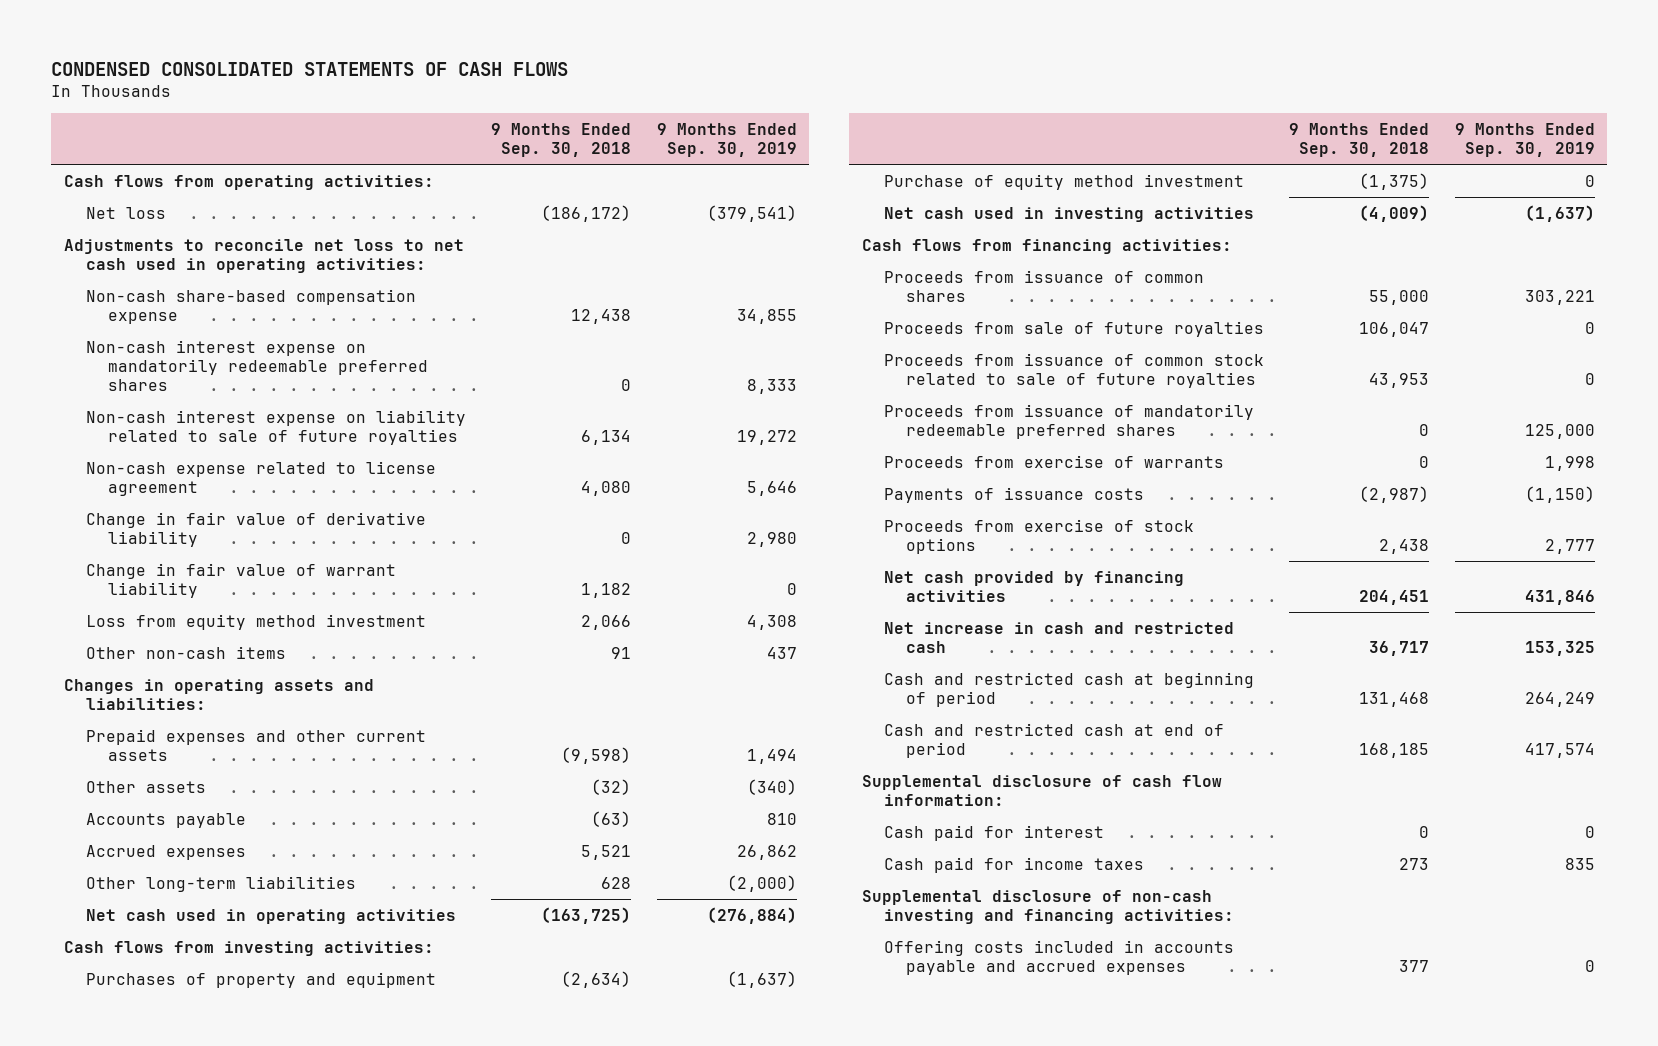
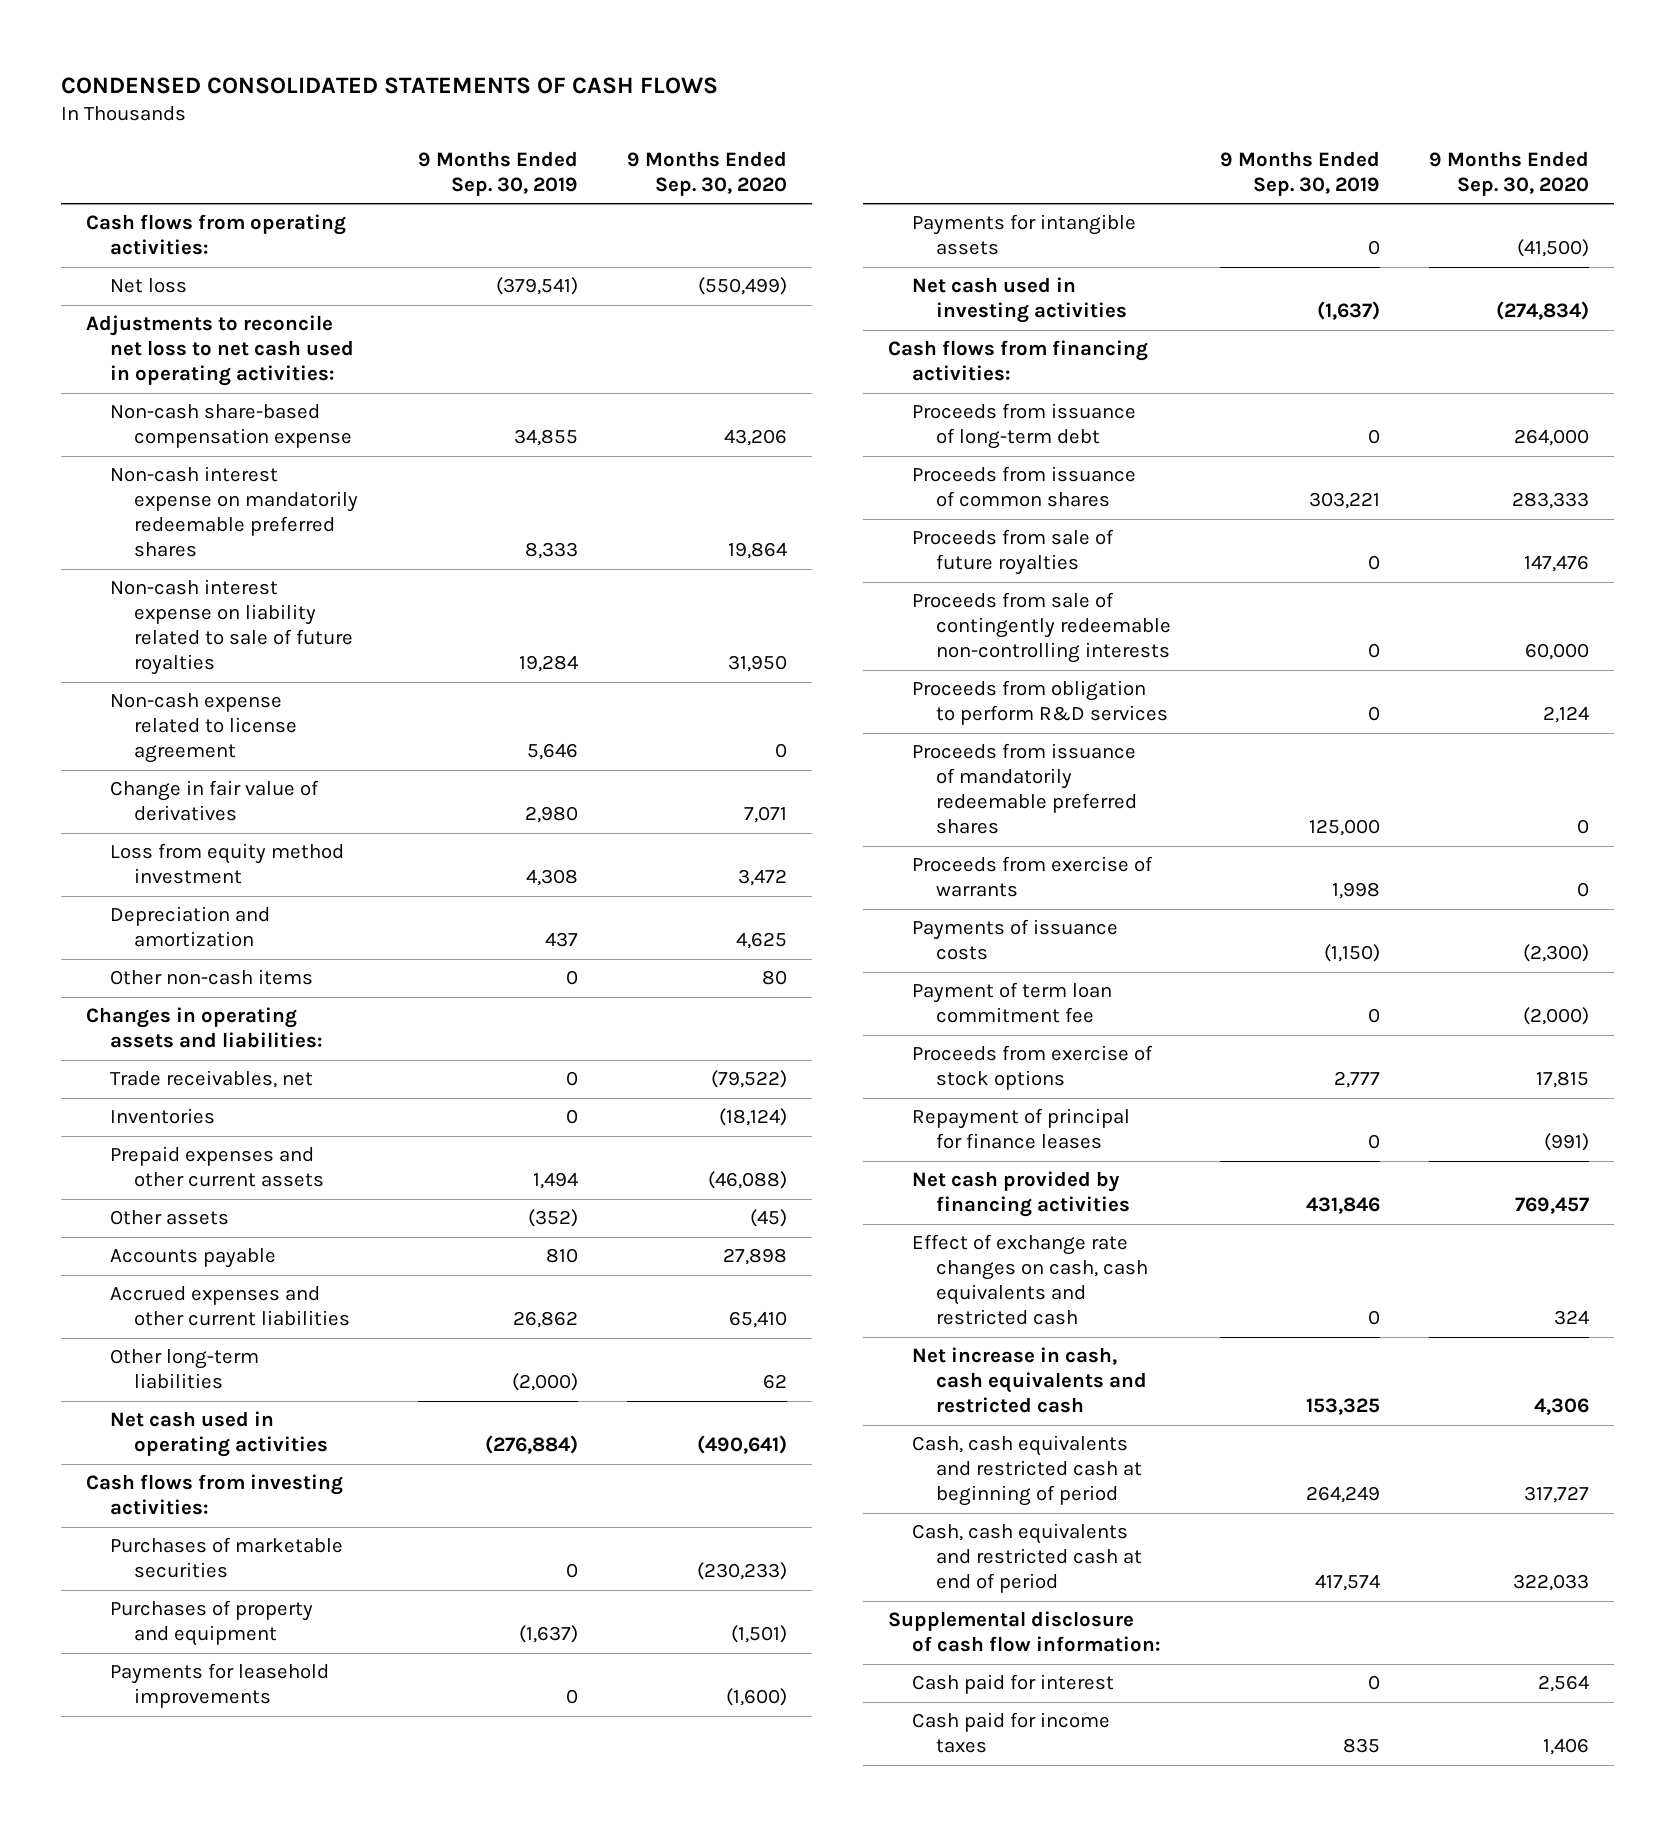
[491,123,632,158] 9 Months Ended Sep. 30, 2018 -> none
none -> [627,150,788,196] 9 Months Ended Sep. 30, 2020
[736,429,797,445] 19,272 -> [519,655,579,673] 19,284
[85,562,396,598] Change in fair value of warrant liability -> none
[85,511,426,547] Change in fair value of derivative liability -> [109,780,319,822] Change in fair value of derivatives
none -> [109,906,270,948] Depreciation and amortization
[766,646,797,659] 437 -> [566,970,579,986] 0
none -> [109,1070,313,1089] Trade receivables, net
none -> [109,1108,215,1125] Inventories
[746,778,797,795] (340) -> [528,1209,579,1228] (352)
[85,844,246,860] Accrued expenses -> [109,1286,350,1327] Accrued expenses and other current liabilities
none -> [109,1537,343,1579] Purchases of marketable securities
[883,173,1244,190] Purchase of equity method investment -> none
none -> [109,1663,329,1709] Payments for leasehold improvements
none -> [911,214,1136,256] Payments for intangible assets
none -> [911,403,1136,450] Proceeds from issuance of long-term debt
[883,352,1264,388] Proceeds from issuance of common stock related to sale of future royalties -> none
none -> [911,592,1171,664] Proceeds from sale of contingently redeemable non-controlling interests
none -> [911,680,1168,726] Proceeds from obligation to perform R&D services
none -> [911,982,1112,1024] Payment of term loan commitment fee
none -> [911,1108,1130,1150] Repayment of principal for finance leases
none -> [911,1234,1148,1326] Effect of exchange rate changes on cash, cash equivalents and restricted cash
[883,621,1234,653] Net increase in cash and restricted cash -> [911,1347,1147,1414] Net increase in cash, cash equivalents and restricted cash
[883,671,1254,707] Cash and restricted cash at beginning of period -> [911,1435,1142,1507] Cash, cash equivalents and restricted cash at beginning of period
[883,722,1224,758] Cash and restricted cash at end of period -> [911,1523,1142,1594] Cash, cash equivalents and restricted cash at end of period
[861,889,1234,924] Supplemental disclosure of non-cash investing and financing activities: -> none
[883,939,1234,975] Offering costs included in accounts payable and accrued expenses -> none

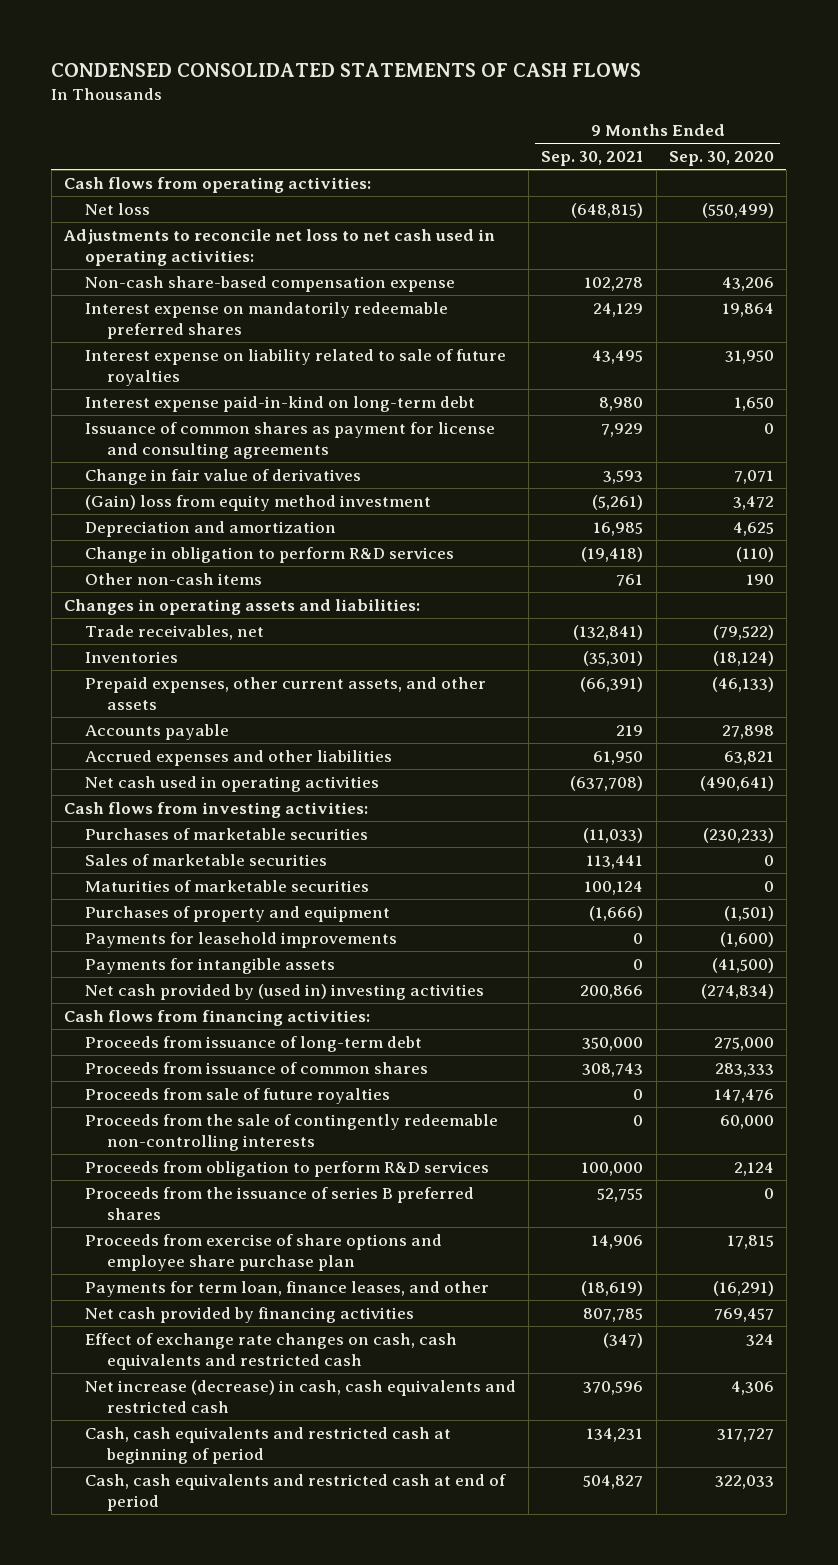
[418,150,579,196] 9 Months Ended Sep. 30, 2019 -> none
none -> [541,151,644,167] Sep. 30, 2021
[109,466,358,558] Non-cash interest expense on mandatorily redeemable preferred shares -> [85,301,449,339] Interest expense on mandatorily redeemable preferred shares
[109,579,353,676] Non-cash interest expense on liability related to sale of future royalties -> [85,348,507,386] Interest expense on liability related to sale of future royalties
none -> [85,395,476,412] Interest expense paid-in-kind on long-term debt
[109,693,297,764] Non-cash expense related to license agreement -> [85,421,496,459] Issuance of common shares as payment for license and consulting agreements
[109,843,344,885] Loss from equity method investment -> [85,494,432,511] (Gain) loss from equity method investment
none -> [85,546,455,563] Change in obligation to perform R&D services
[762,970,788,986] 80 -> [745,573,774,585] 190
[109,1210,229,1226] Other assets -> none
[109,1146,324,1188] Prepaid expenses and other current assets -> [85,676,487,710] Prepaid expenses, other current assets, and other assets
[708,1171,788,1190] (46,088) -> [711,676,774,692] (46,133)
[109,1349,259,1390] Other long-term liabilities -> none
[109,1286,350,1327] Accrued expenses and other current liabilities -> [85,749,393,766] Accrued expenses and other liabilities
[729,1311,788,1329] 65,410 -> [723,750,774,765] 63,821
none -> [85,853,328,866] Sales of marketable securities
none -> [85,879,370,892] Maturities of marketable securities
[911,277,1127,324] Net cash used in investing activities -> [85,983,485,1000] Net cash provided by (used in) investing activities
[1514,429,1590,447] 264,000 -> [713,1036,774,1051] 275,000
[911,592,1171,664] Proceeds from sale of contingently redeemable non-controlling interests -> [85,1113,499,1151] Proceeds from the sale of contingently redeemable non-controlling interests
[911,856,1153,898] Proceeds from exercise of warrants -> none
[911,919,1118,961] Payments of issuance costs -> none
[911,982,1112,1024] Payment of term loan commitment fee -> none
[911,1108,1130,1150] Repayment of principal for finance leases -> none
[911,743,1137,835] Proceeds from issuance of mandatorily redeemable preferred shares -> [85,1186,475,1220] Proceeds from the issuance of series B preferred shares
[911,1045,1153,1091] Proceeds from exercise of stock options -> [85,1233,443,1271] Proceeds from exercise of share options and employee share purchase plan
none -> [85,1280,490,1297] Payments for term loan, finance leases, and other
[911,1347,1147,1414] Net increase in cash, cash equivalents and restricted cash -> [85,1379,517,1413] Net increase (decrease) in cash, cash equivalents and restricted cash
[887,1611,1161,1653] Supplemental disclosure of cash flow information: -> none
[911,1674,1114,1695] Cash paid for interest -> none
[911,1712,1110,1754] Cash paid for income taxes -> none

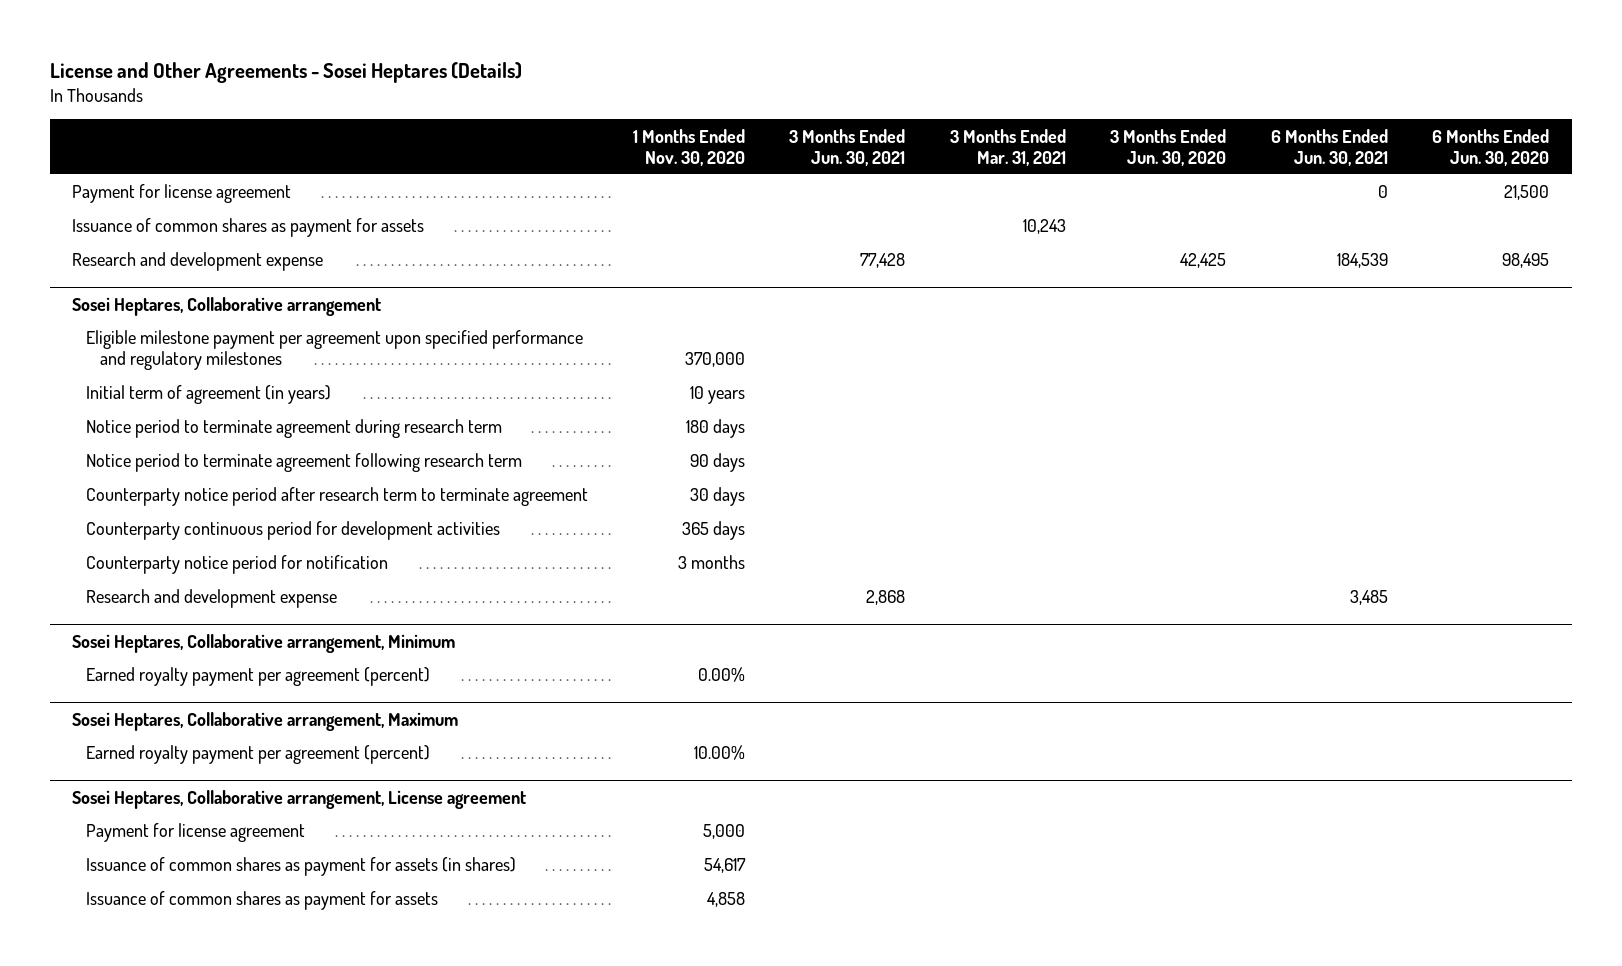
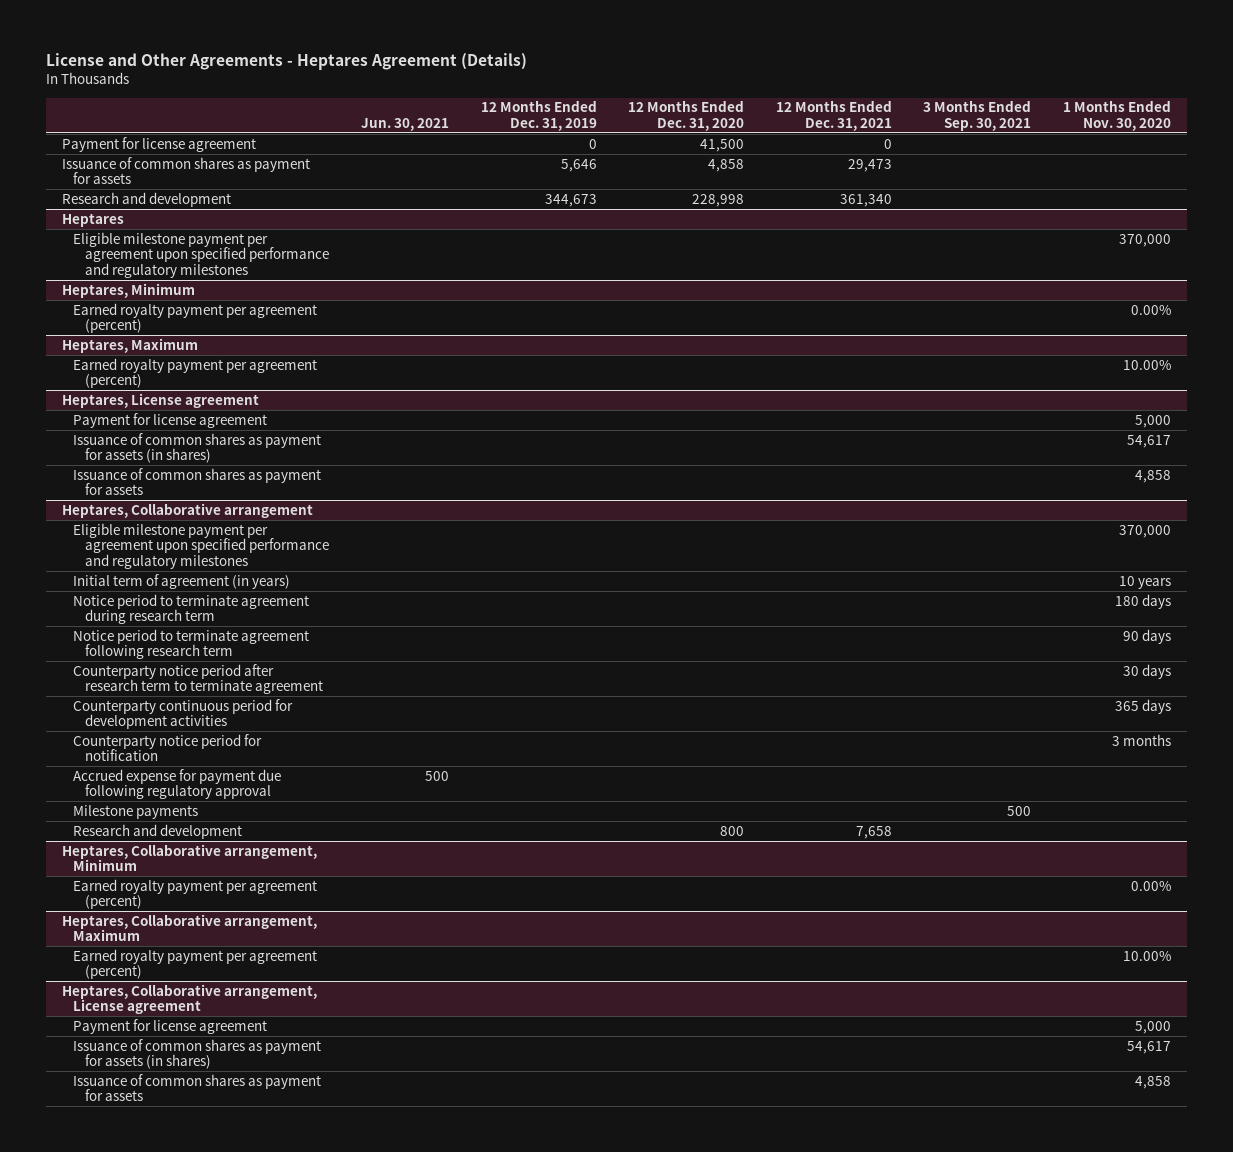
[50,61,523,83] License and Other Agreements - Sosei Heptares (Details) -> [45,53,527,71] License and Other Agreements - Heptares Agreement (Details)
[789,128,906,166] 3 Months Ended Jun. 30, 2021 -> none
[949,128,1066,166] 3 Months Ended Mar. 31, 2021 -> none
[1110,128,1227,166] 3 Months Ended Jun. 30, 2020 -> none
[1270,128,1388,166] 6 Months Ended Jun. 30, 2021 -> none
[1432,128,1550,166] 6 Months Ended Jun. 30, 2020 -> none
none -> [361,117,450,131] Jun. 30, 2021
none -> [480,100,597,131] 12 Months Ended Dec. 31, 2019
none -> [628,100,745,131] 12 Months Ended Dec. 31, 2020
none -> [775,100,892,131] 12 Months Ended Dec. 31, 2021
none -> [923,100,1032,131] 3 Months Ended Sep. 30, 2021
[72,296,382,316] Sosei Heptares, Collaborative arrangement -> none
[72,252,324,272] Research and development expense -> [61,191,231,207] Research and development
none -> [61,212,124,227] Heptares
none -> [61,282,195,298] Heptares, Minimum
none -> [73,302,318,334] Earned royalty payment per agreement (percent)
none -> [61,337,198,353] Heptares, Maximum
none -> [73,357,318,389] Earned royalty payment per agreement (percent)
none -> [61,392,259,408] Heptares, License agreement
none -> [73,412,268,428] Payment for license agreement
none -> [73,432,322,464] Issuance of common shares as payment for assets (in shares)
none -> [73,467,322,496] Issuance of common shares as payment for assets
none -> [61,502,313,518] Heptares, Collaborative arrangement
none -> [73,522,330,569] Eligible milestone payment per agreement upon specified performance and regulatory milestones
none -> [73,768,282,800] Accrued expense for payment due following regulatory approval
none -> [73,804,199,819] Milestone payments
[86,589,338,609] Research and development expense -> [73,823,243,839] Research and development
[72,633,456,653] Sosei Heptares, Collaborative arrangement, Minimum -> [61,843,317,872] Heptares, Collaborative arrangement, Minimum
[72,711,459,731] Sosei Heptares, Collaborative arrangement, Maximum -> [61,913,317,942] Heptares, Collaborative arrangement, Maximum
[72,789,527,809] Sosei Heptares, Collaborative arrangement, License agreement -> [61,983,317,1015] Heptares, Collaborative arrangement, License agreement

